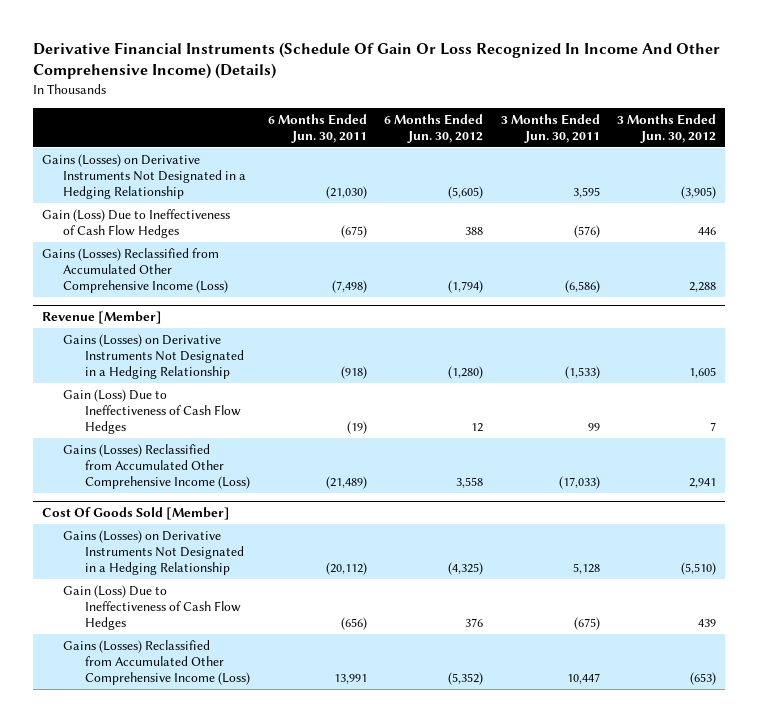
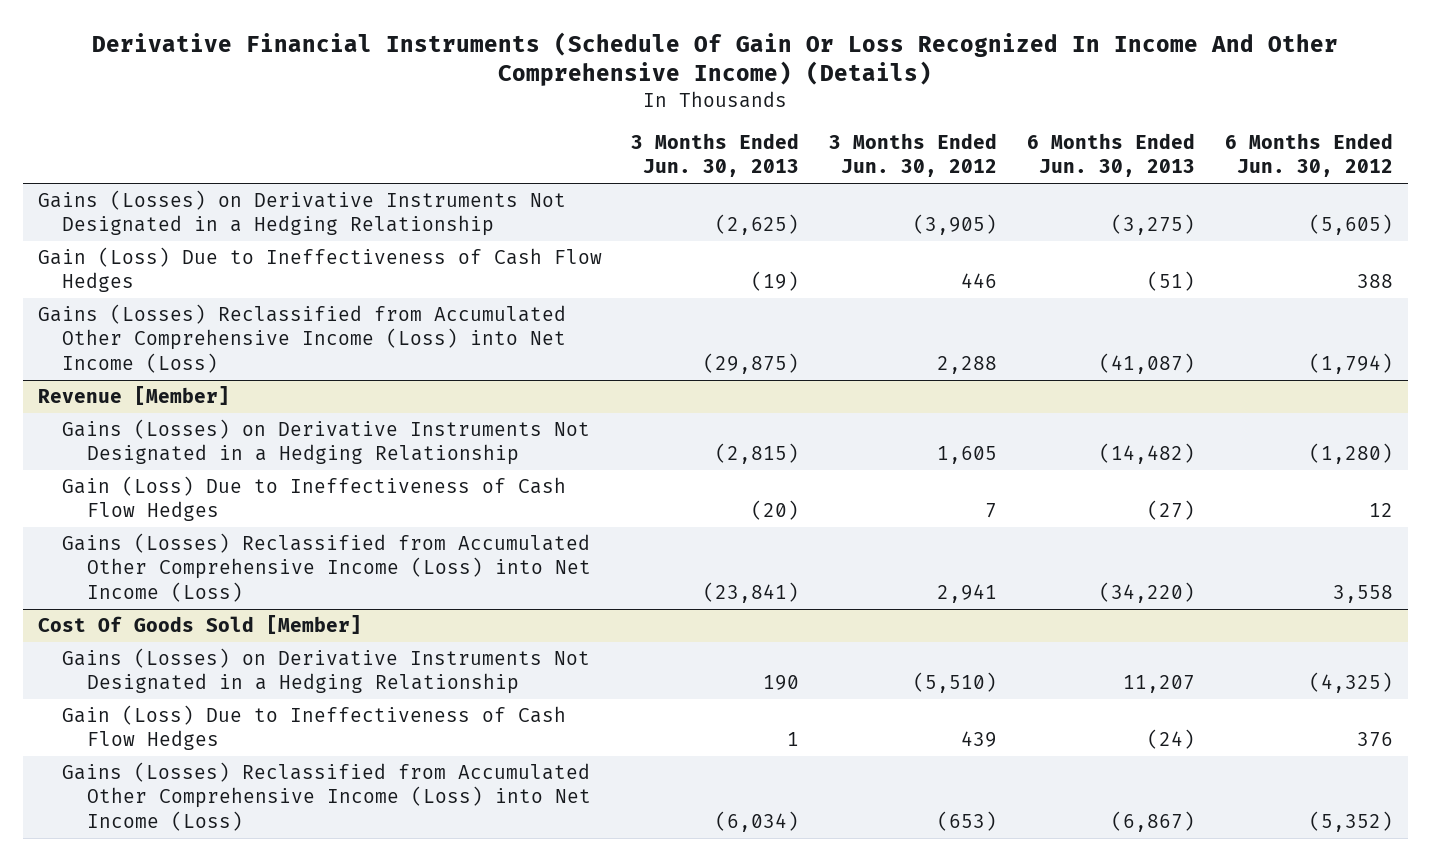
[267,113,367,143] 6 Months Ended Jun. 30, 2011 -> none
[500,113,600,143] 3 Months Ended Jun. 30, 2011 -> none
none -> [631,132,800,178] 3 Months Ended Jun. 30, 2013
none -> [1027,132,1196,178] 6 Months Ended Jun. 30, 2013
[41,247,229,293] Gains (Losses) Reclassified from Accumulated Other Comprehensive Income (Loss) -> [37,303,567,373] Gains (Losses) Reclassified from Accumulated Other Comprehensive Income (Loss) into Net Income (Loss)
[63,443,251,489] Gains (Losses) Reclassified from Accumulated Other Comprehensive Income (Loss) -> [62,532,591,602] Gains (Losses) Reclassified from Accumulated Other Comprehensive Income (Loss) into Net Income (Loss)
[63,639,251,685] Gains (Losses) Reclassified from Accumulated Other Comprehensive Income (Loss) -> [62,761,591,831] Gains (Losses) Reclassified from Accumulated Other Comprehensive Income (Loss) into Net Income (Loss)

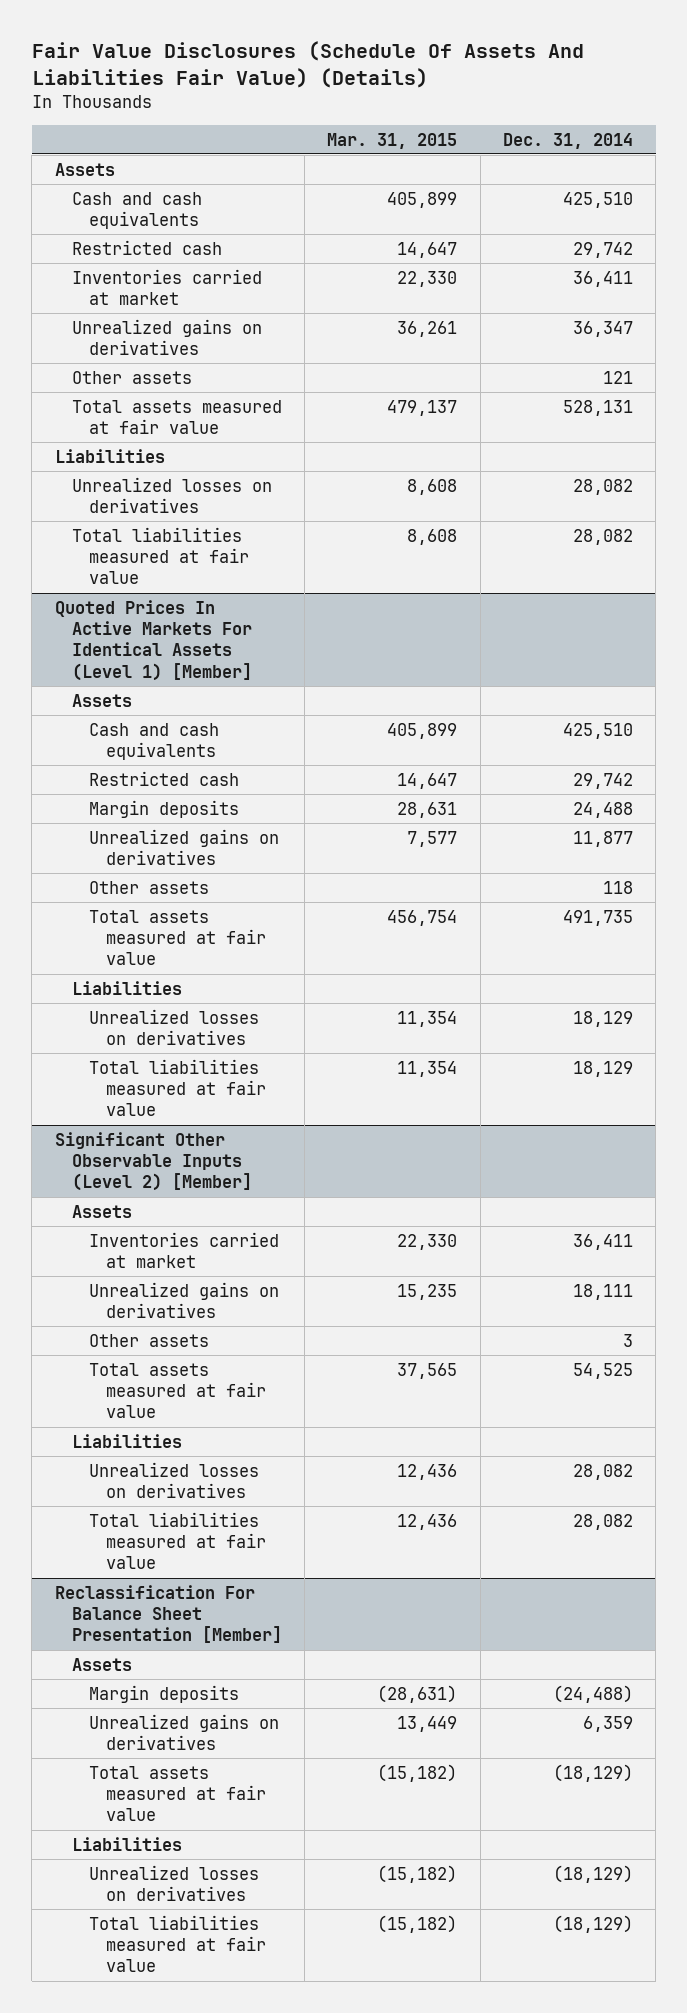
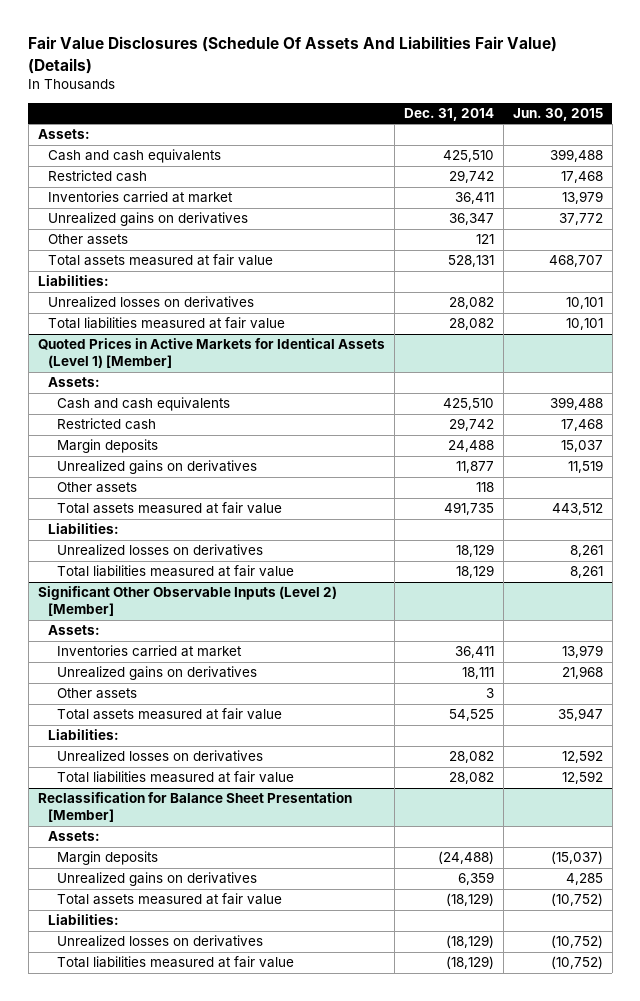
[327,132,458,149] Mar. 31, 2015 -> none
none -> [512,107,603,121] Jun. 30, 2015
[54,162,115,176] Assets -> [37,129,90,140] Assets:
[54,448,165,463] Liabilities -> [37,275,109,287] Liabilities:
[54,599,252,681] Quoted Prices In Active Markets For Identical Assets (Level 1) [Member] -> [37,338,385,369] Quoted Prices in Active Markets for Identical Assets (Level 1) [Member]
[71,693,132,707] Assets -> [47,377,100,388] Assets:
[71,980,182,995] Liabilities -> [47,523,119,535] Liabilities:
[71,1204,132,1218] Assets -> [47,625,100,636] Assets:
[71,1433,182,1448] Liabilities -> [47,729,119,741] Liabilities:
[54,1584,282,1644] Reclassification For Balance Sheet Presentation [Member] -> [37,792,352,823] Reclassification for Balance Sheet Presentation [Member]
[71,1657,132,1671] Assets -> [47,831,100,842] Assets:
[71,1836,182,1851] Liabilities -> [47,914,119,926] Liabilities:

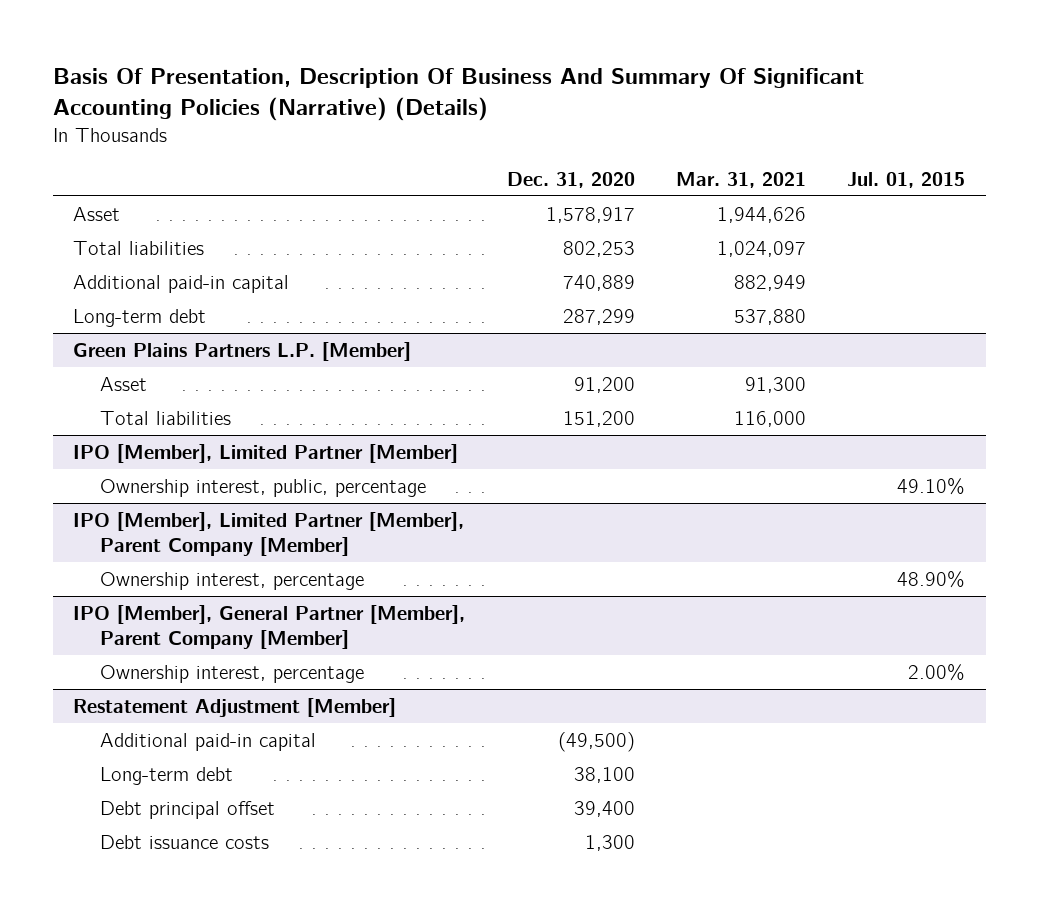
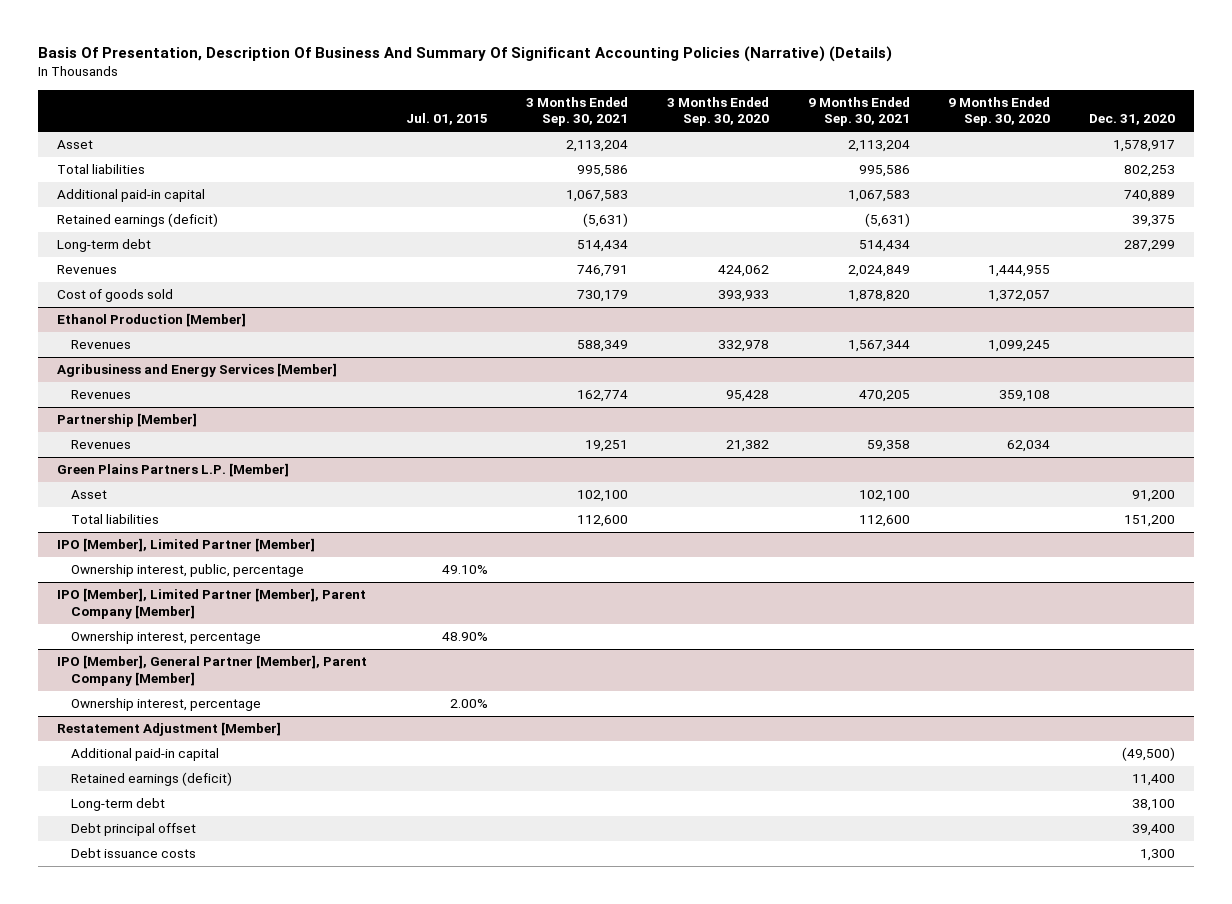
[675,171,806,188] Mar. 31, 2021 -> none
none -> [526,96,629,127] 3 Months Ended Sep. 30, 2021
none -> [667,96,770,127] 3 Months Ended Sep. 30, 2020
none -> [807,96,910,127] 9 Months Ended Sep. 30, 2021
none -> [948,96,1051,127] 9 Months Ended Sep. 30, 2020
none -> [57,213,219,228] Retained earnings (deficit)
none -> [57,265,118,275] Revenues
none -> [57,289,174,303] Cost of goods sold
none -> [57,313,247,328] Ethanol Production [Member]
none -> [70,340,131,350] Revenues
none -> [57,363,338,378] Agribusiness and Energy Services [Member]
none -> [70,390,131,400] Revenues
none -> [57,413,198,428] Partnership [Member]
none -> [70,440,131,450] Revenues
none -> [70,772,232,787] Retained earnings (deficit)

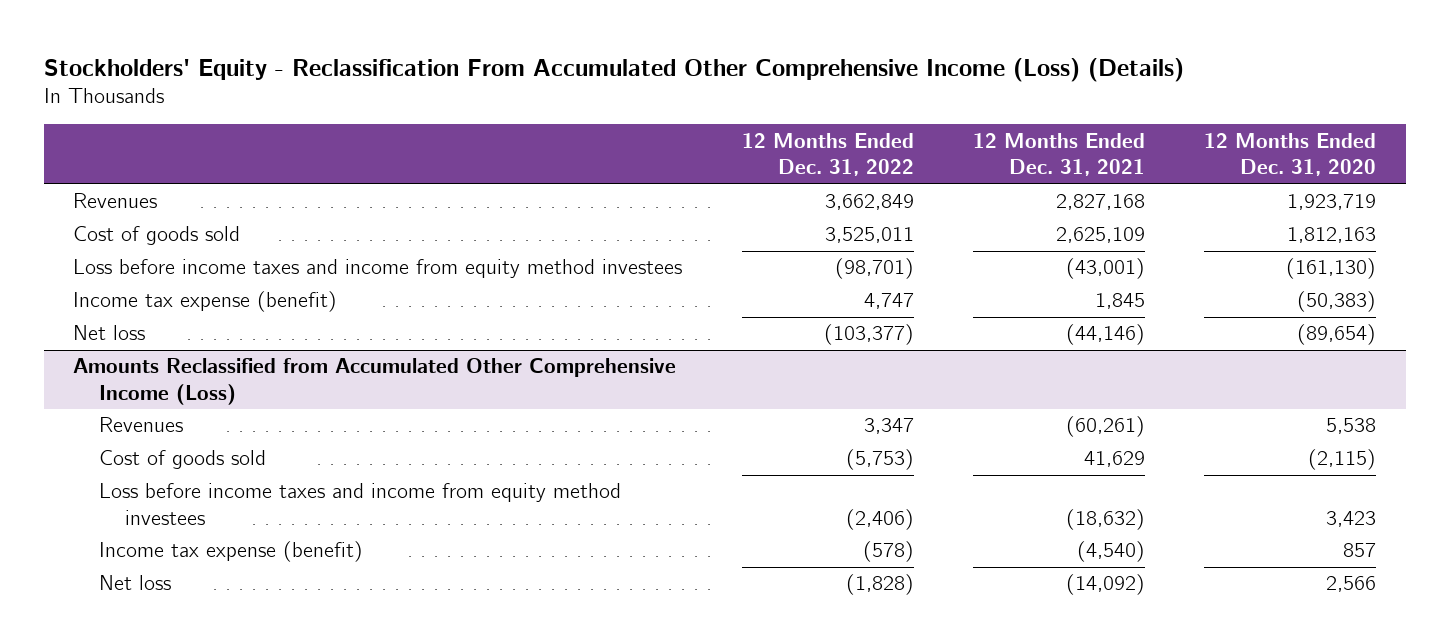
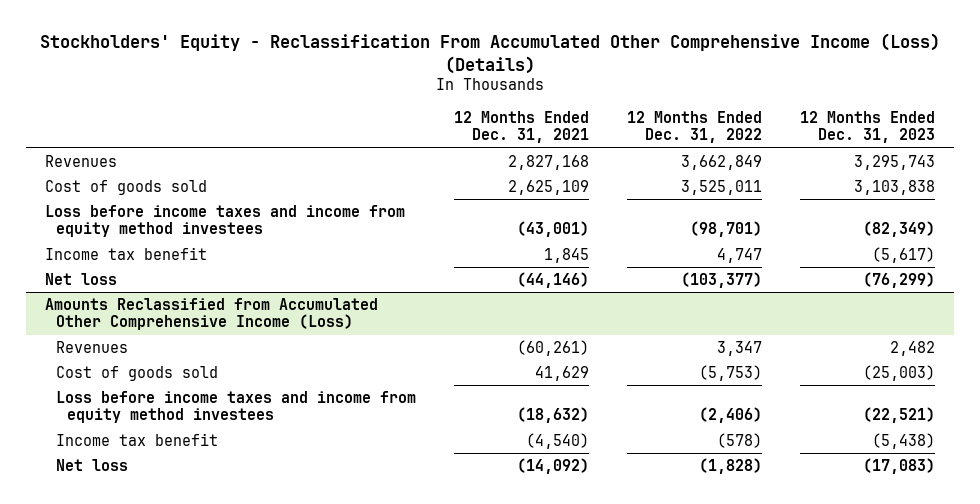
[1204,132,1377,177] 12 Months Ended Dec. 31, 2020 -> none
none -> [799,110,935,144] 12 Months Ended Dec. 31, 2023
[73,291,338,313] Income tax expense (benefit) -> [44,246,207,260] Income tax benefit
[99,541,364,563] Income tax expense (benefit) -> [55,432,218,446] Income tax benefit

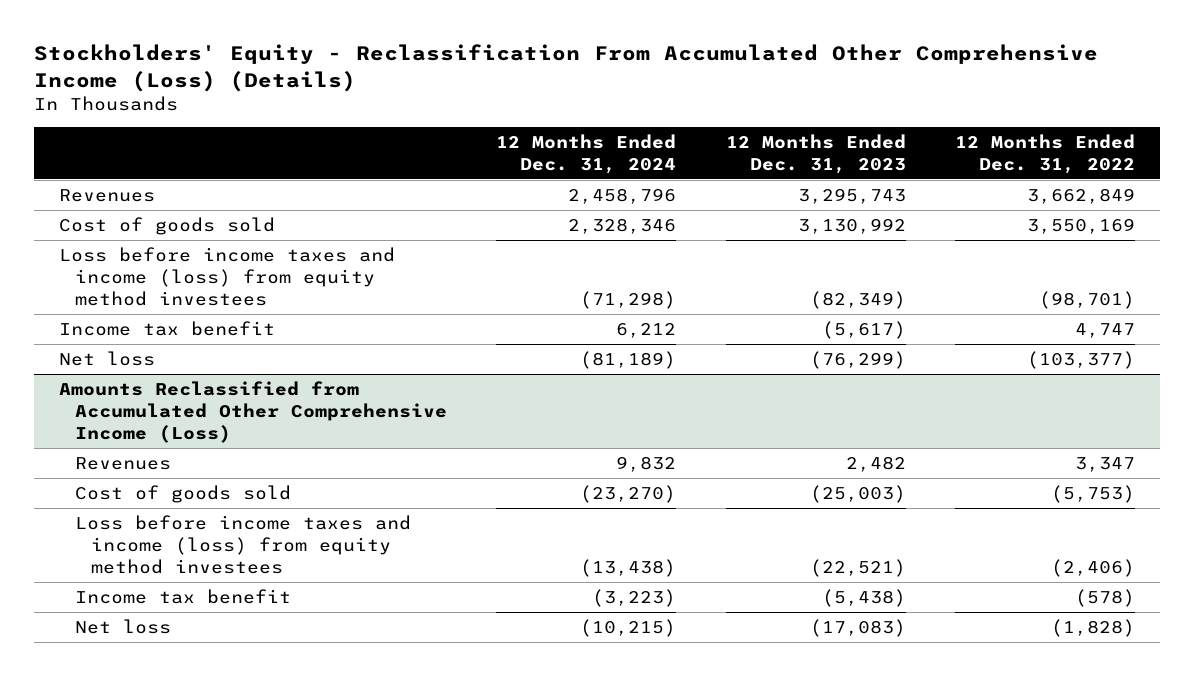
[453,110,589,144] 12 Months Ended Dec. 31, 2021 -> none
none -> [496,133,677,174] 12 Months Ended Dec. 31, 2024
[680,179,762,195] 3,525,011 -> [1027,218,1136,235] 3,550,169
[853,179,935,195] 3,103,838 -> [797,218,906,235] 3,130,992
[44,204,405,238] Loss before income taxes and income from equity method investees -> [58,247,395,307] Loss before income taxes and income (loss) from equity method investees
[55,390,416,424] Loss before income taxes and income from equity method investees -> [74,515,411,575] Loss before income taxes and income (loss) from equity method investees

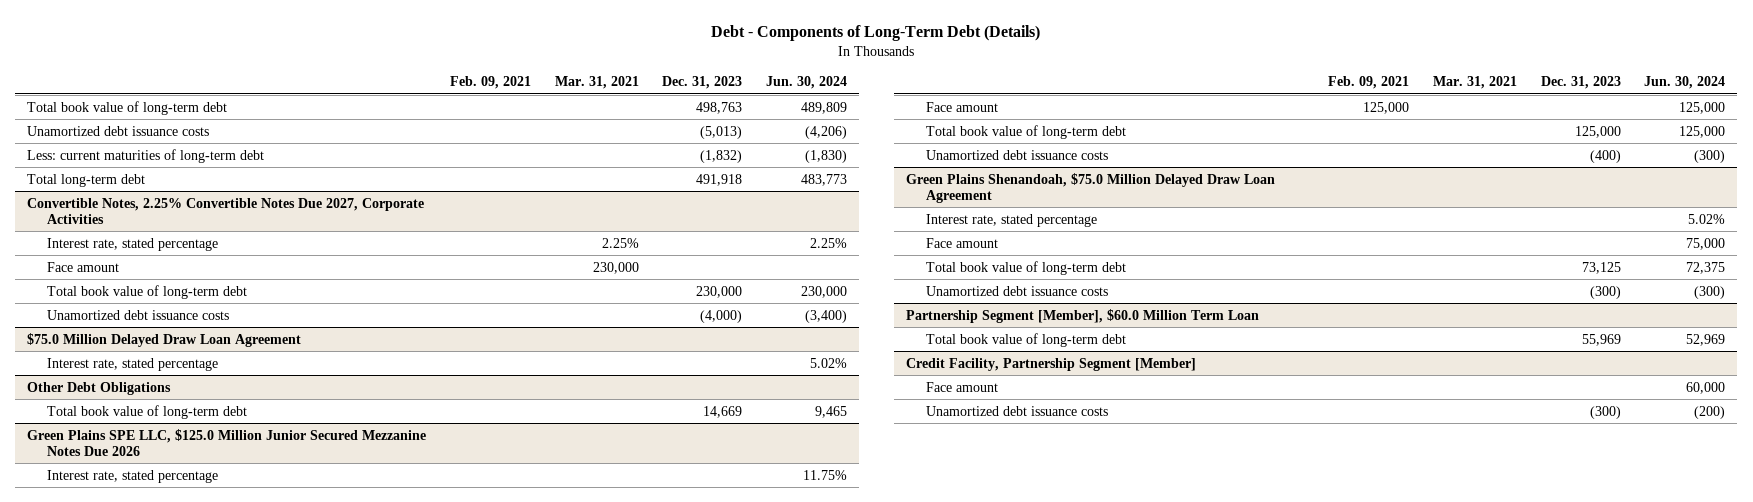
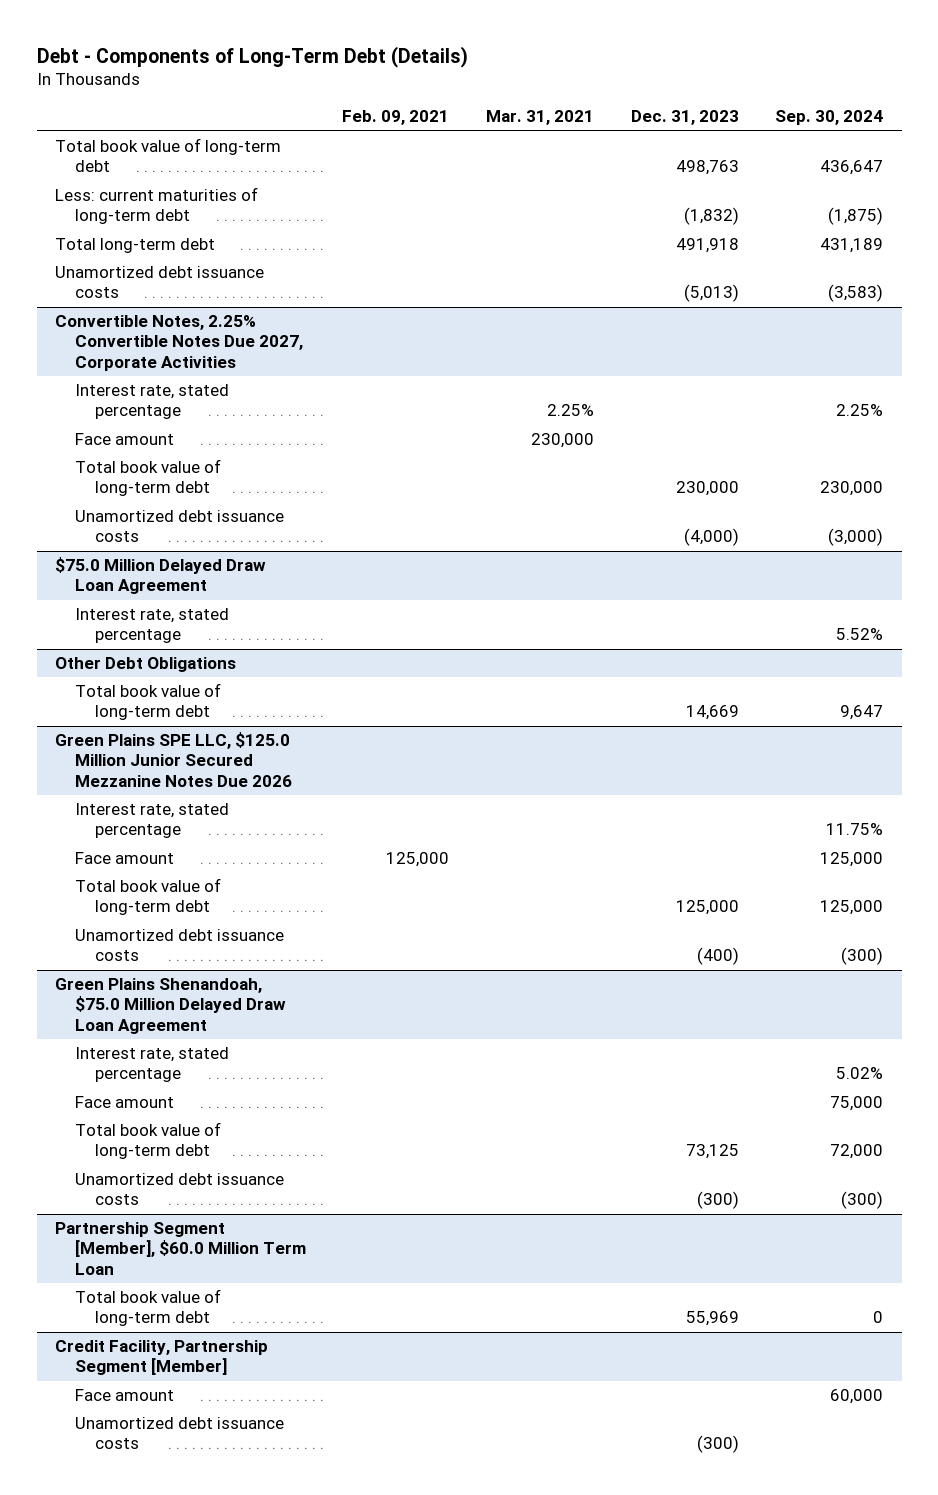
[765,76,847,90] Jun. 30, 2024 -> none
none -> [775,110,884,126] Sep. 30, 2024
[27,125,210,136] Unamortized debt issuance costs -> [54,266,264,299] Unamortized debt issuance costs

